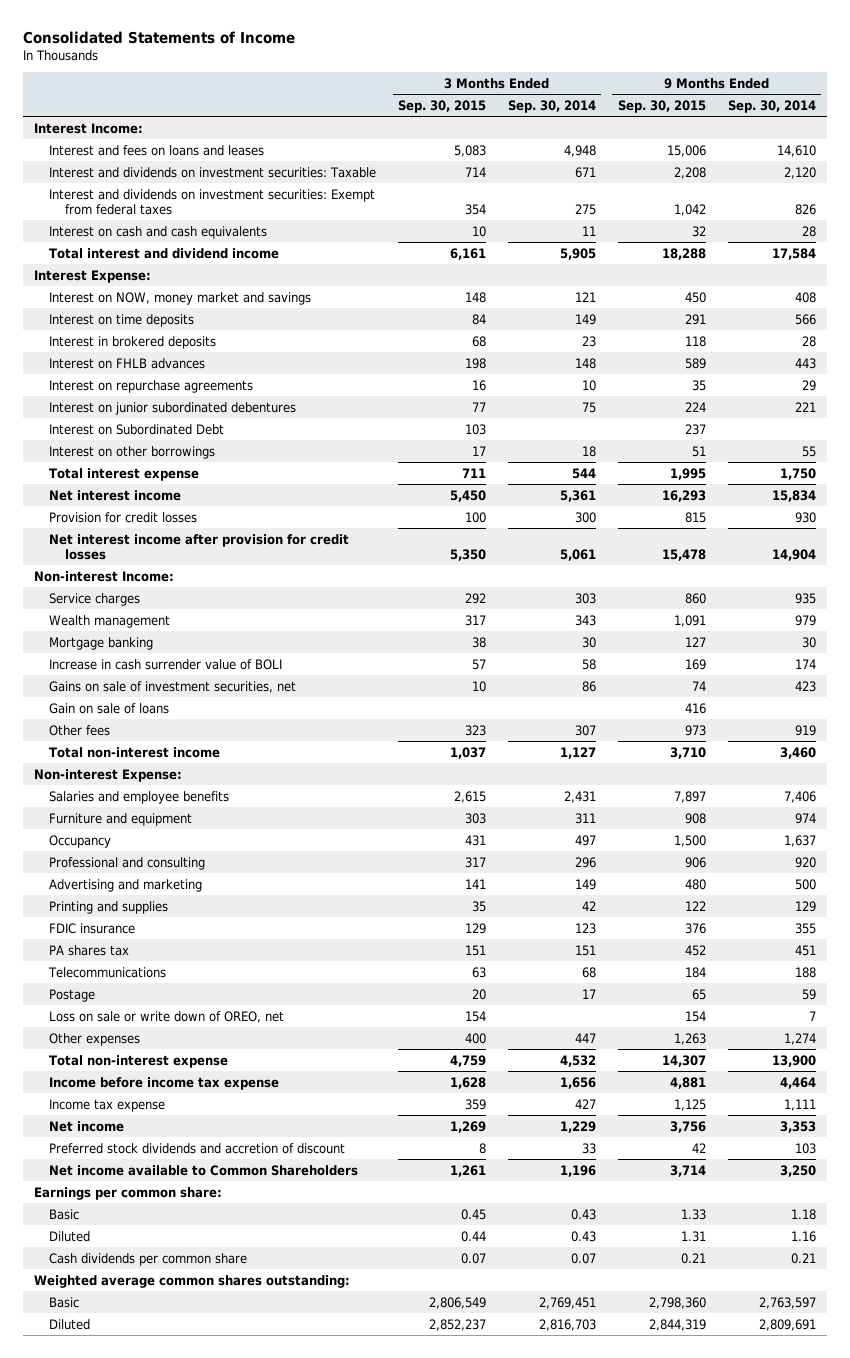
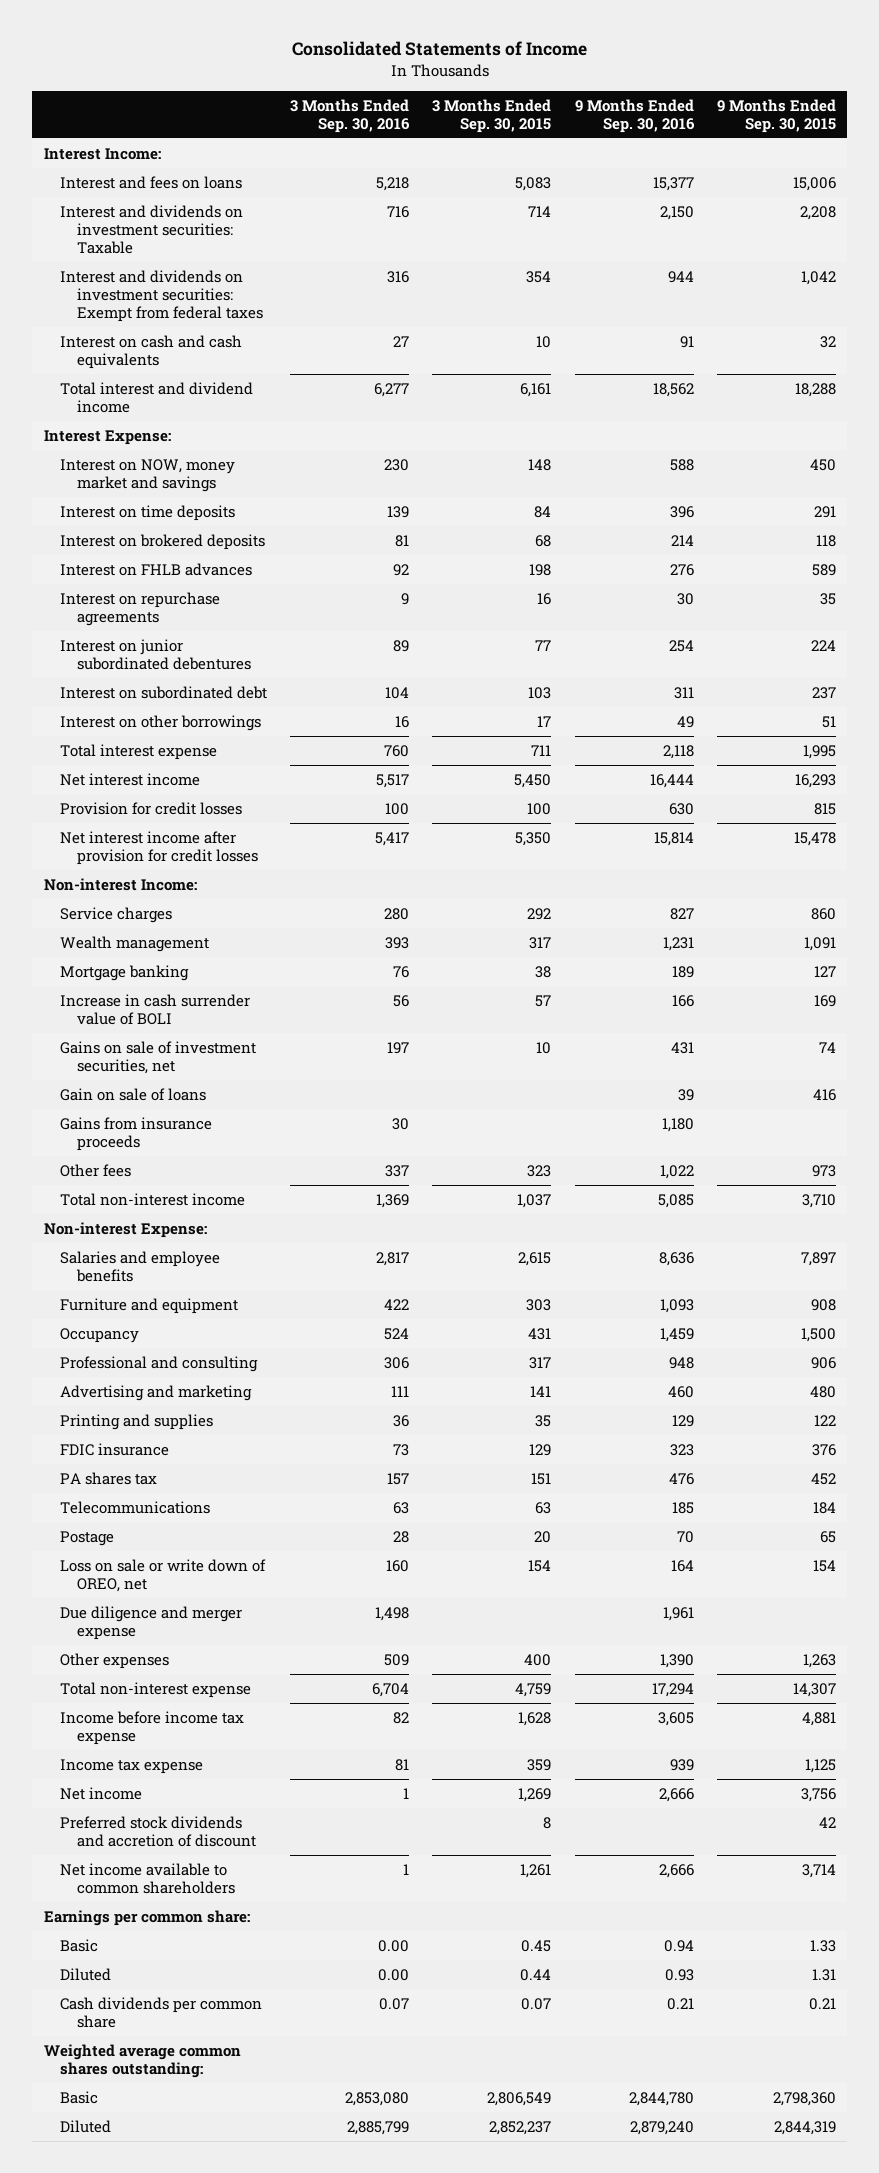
[507,99,596,113] Sep. 30, 2014 -> none
[727,99,816,113] Sep. 30, 2014 -> none
none -> [290,98,411,133] 3 Months Ended Sep. 30, 2016
none -> [574,98,695,133] 9 Months Ended Sep. 30, 2016
[49,144,265,156] Interest and fees on loans and leases -> [60,175,243,189] Interest and fees on loans
[49,335,217,349] Interest in brokered deposits -> [60,533,266,550] Interest on brokered deposits
[49,423,225,435] Interest on Subordinated Debt -> [60,685,268,699] Interest on subordinated debt
none -> [60,1116,213,1151] Gains from insurance proceeds
none -> [60,1605,243,1640] Due diligence and merger expense
[49,1164,359,1176] Net income available to Common Shareholders -> [60,1862,235,1894] Net income available to common shareholders

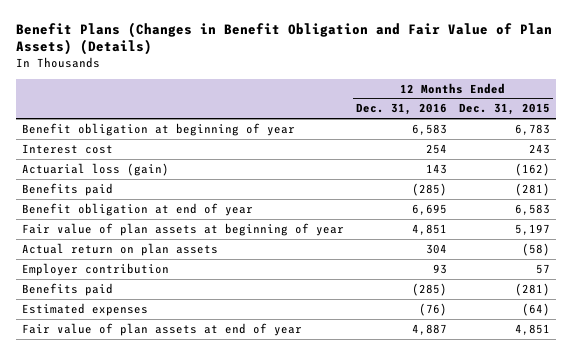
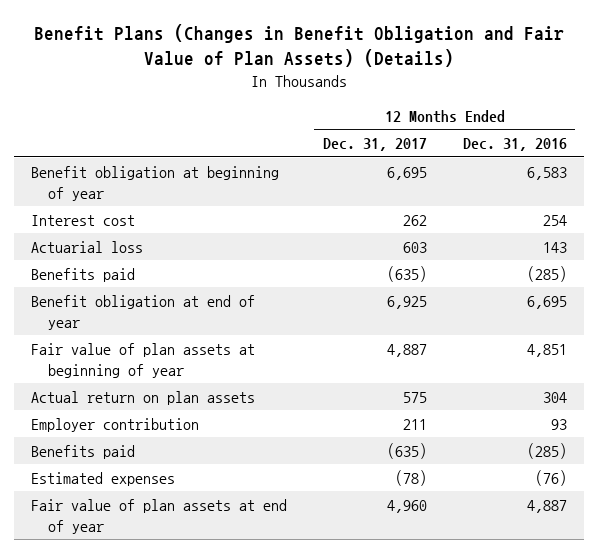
[458,103,550,116] Dec. 31, 2015 -> none
none -> [323,138,428,152] Dec. 31, 2017
[21,162,169,176] Actuarial loss (gain) -> [31,240,144,253] Actuarial loss

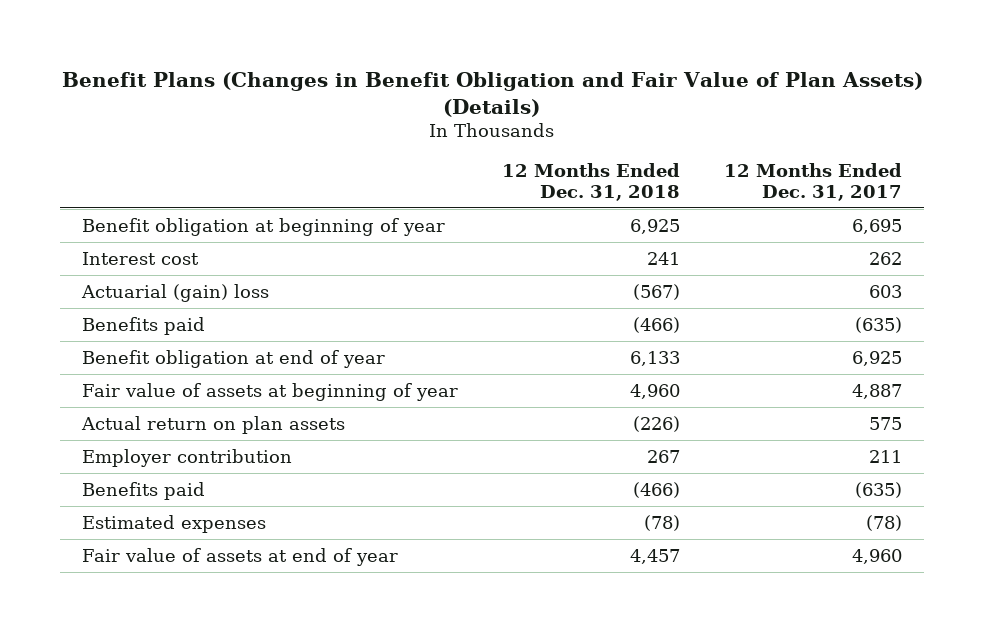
[462,138,567,152] Dec. 31, 2016 -> none
none -> [501,163,680,202] 12 Months Ended Dec. 31, 2018
[31,240,144,253] Actuarial loss -> [80,283,269,302] Actuarial (gain) loss
[31,342,256,378] Fair value of plan assets at beginning of year -> [81,382,458,401] Fair value of assets at beginning of year
[31,498,288,534] Fair value of plan assets at end of year -> [81,547,398,566] Fair value of assets at end of year

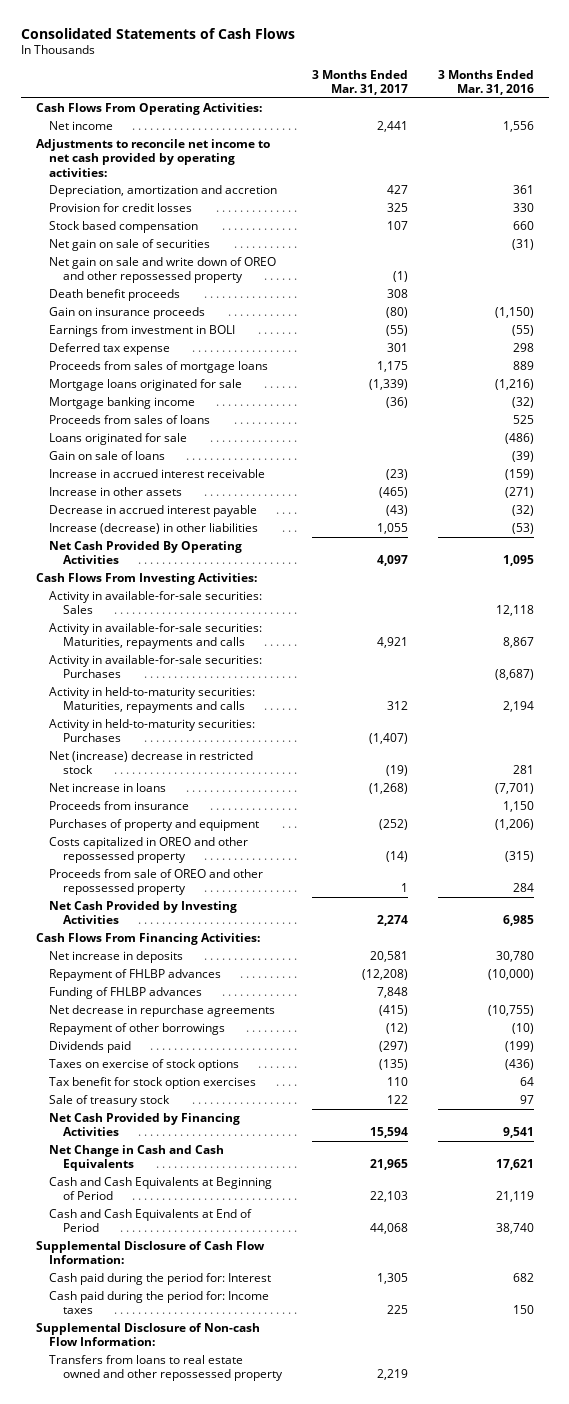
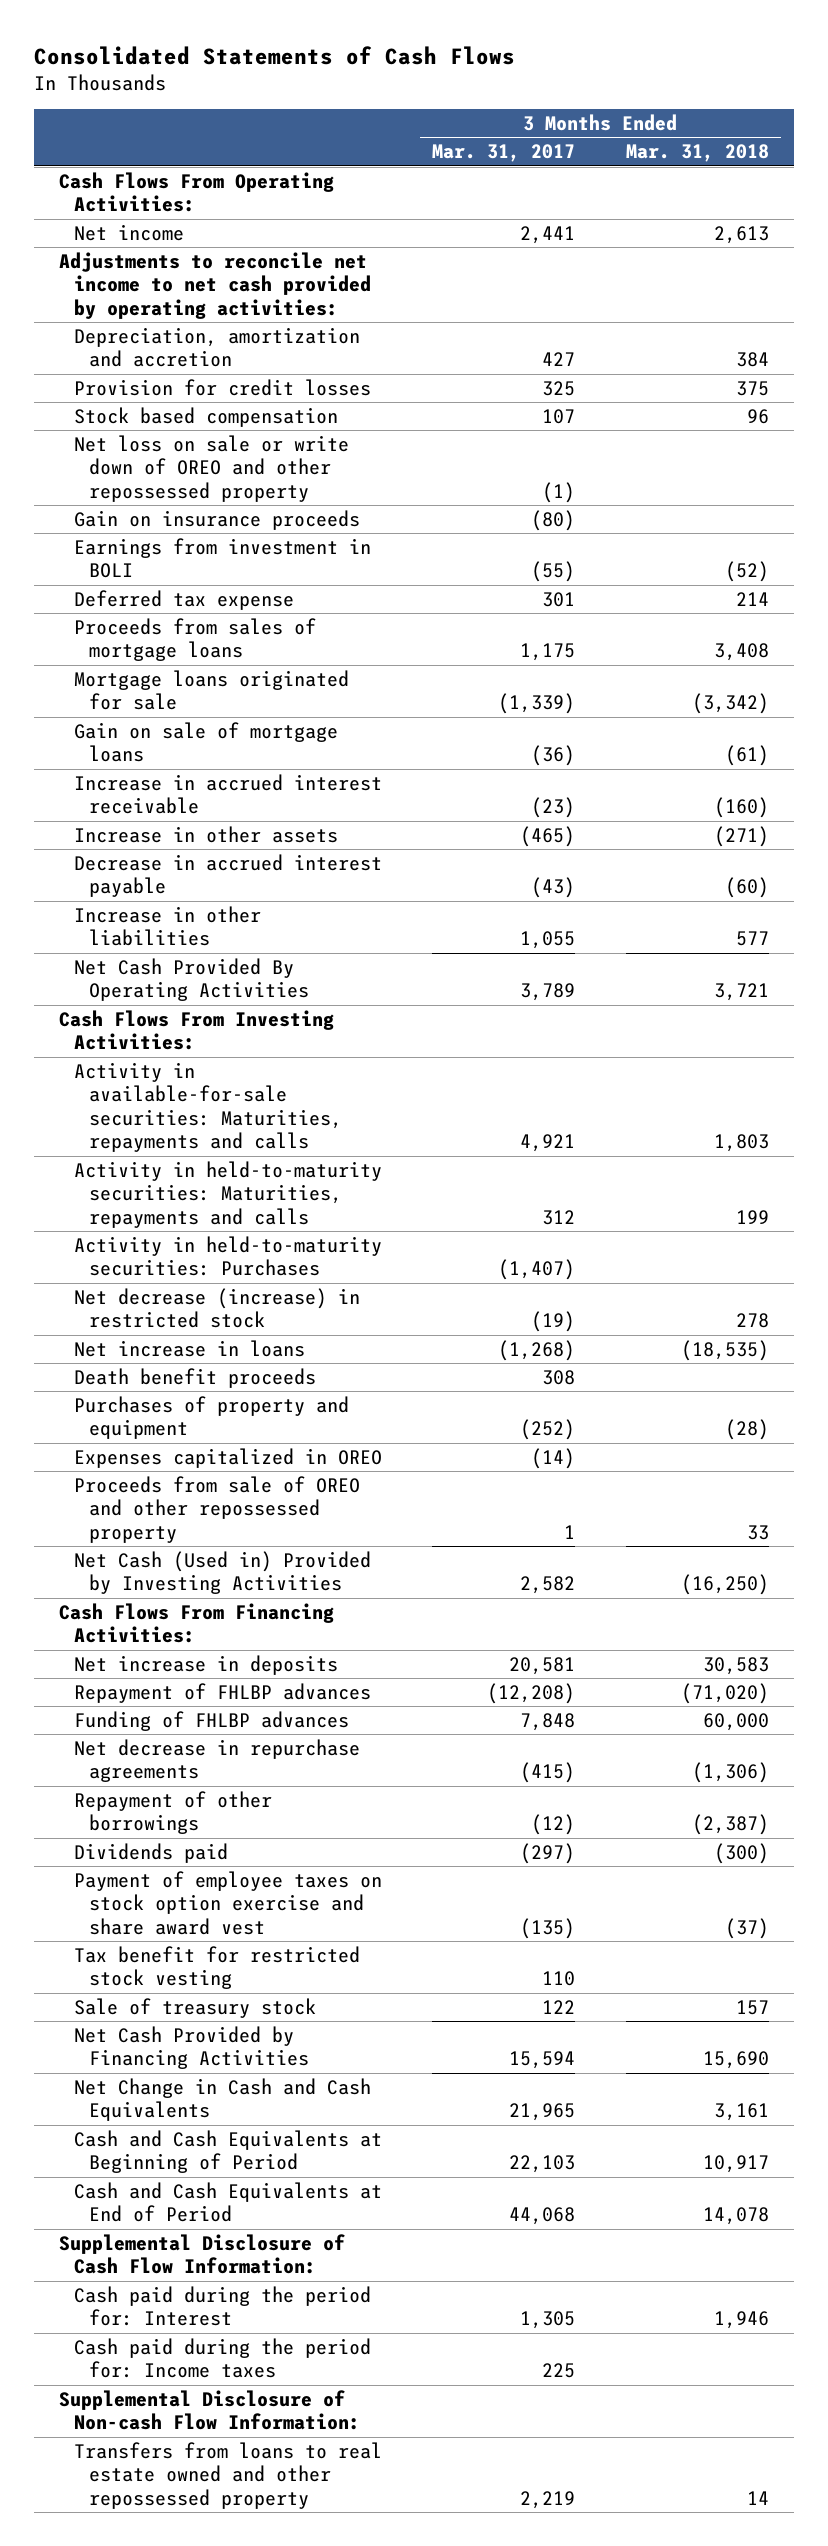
[437,69,534,96] 3 Months Ended Mar. 31, 2016 -> none
none -> [625,144,769,163] Mar. 31, 2018
[49,238,211,251] Net gain on sale of securities -> none
[49,256,277,284] Net gain on sale and write down of OREO and other repossessed property -> [73,434,349,502] Net loss on sale or write down of OREO and other repossessed property
[49,414,211,424] Proceeds from sales of loans -> none
[49,432,188,445] Loans originated for sale -> none
[49,450,166,460] Gain on sale of loans -> none
[49,396,196,409] Mortgage banking income -> [73,721,338,763] Gain on sale of mortgage loans
[49,522,259,534] Increase (decrease) in other liabilities -> [73,905,261,947] Increase in other liabilities
[376,555,408,567] 4,097 -> [520,983,576,1002] 3,789
[49,590,263,615] Activity in available-for-sale securities: Sales -> none
[49,654,263,679] Activity in available-for-sale securities: Purchases -> none
[49,750,254,775] Net (increase) decrease in restricted stock -> [73,1287,360,1329] Net decrease (increase) in restricted stock
[49,800,190,810] Proceeds from insurance -> none
[49,288,181,301] Death benefit proceeds -> [73,1367,316,1388] Death benefit proceeds
[49,836,249,864] Costs capitalized in OREO and other repossessed property -> none
none -> [73,1447,382,1468] Expenses capitalized in OREO
[49,900,238,925] Net Cash Provided by Investing Activities -> [73,1550,371,1595] Net Cash (Used in) Provided by Investing Activities
[376,915,408,927] 2,274 -> [520,1576,576,1595] 2,582
[49,1058,240,1071] Taxes on exercise of stock options -> [73,1870,382,1935] Payment of employee taxes on stock option exercise and share award vest
[49,1076,257,1089] Tax benefit for stock option exercises -> [73,1945,360,1990] Tax benefit for restricted stock vesting

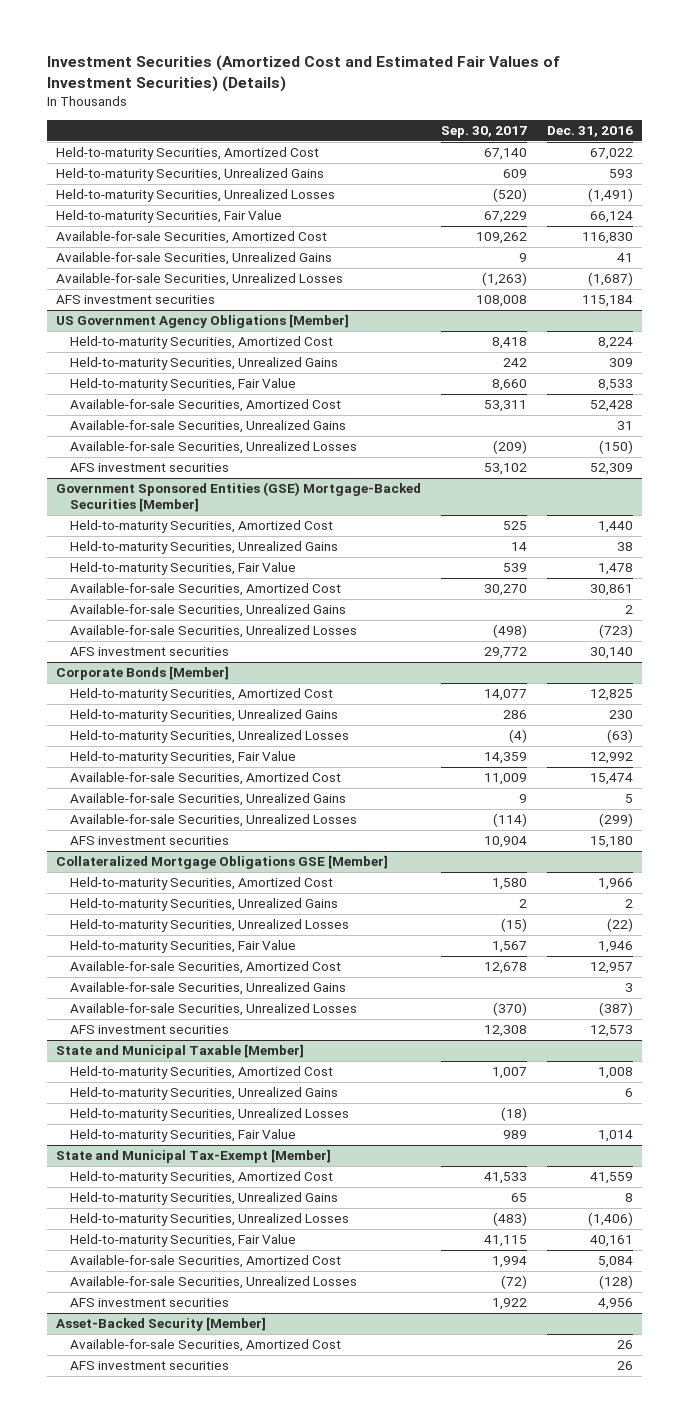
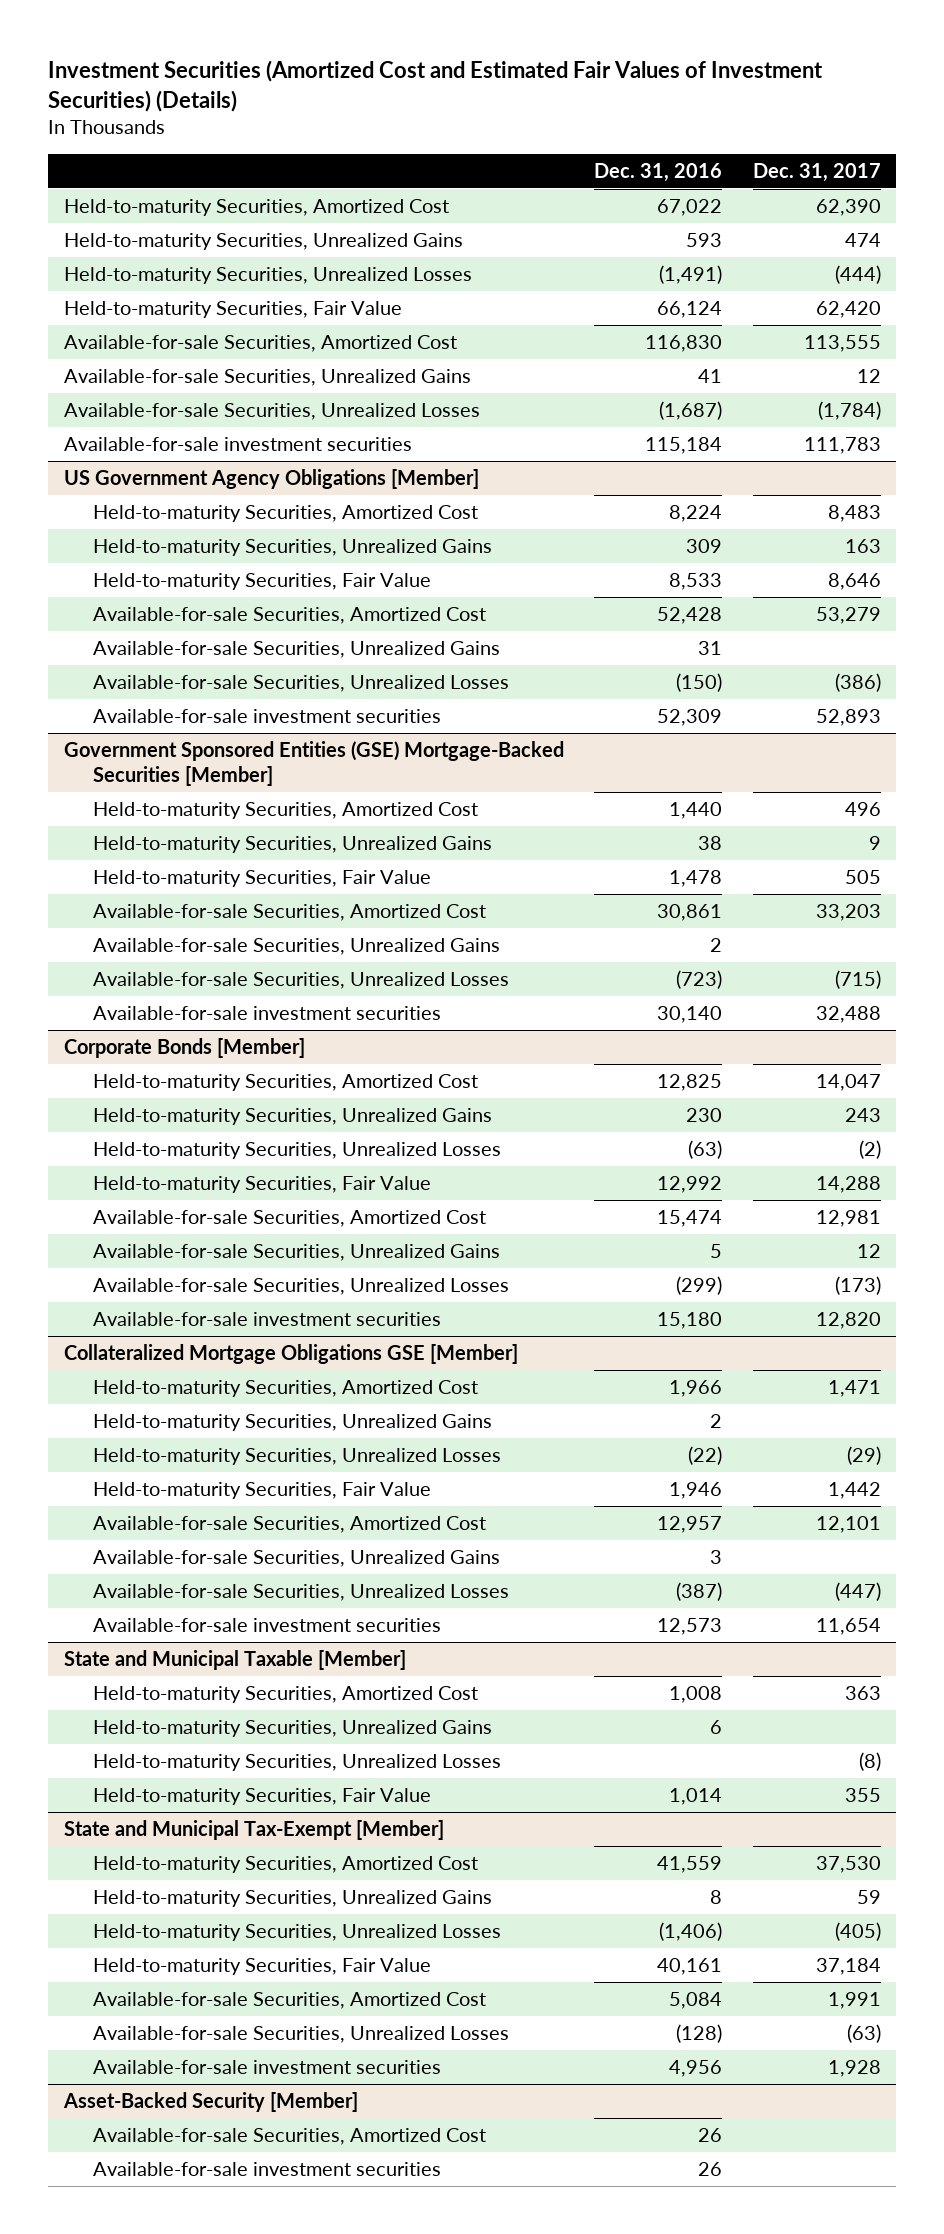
[441,125,528,138] Sep. 30, 2017 -> none
none -> [752,162,881,182] Dec. 31, 2017
[56,295,216,305] AFS investment securities -> [63,436,412,451] Available-for-sale investment securities
[69,463,229,473] AFS investment securities -> [92,708,441,723] Available-for-sale investment securities
[69,647,229,657] AFS investment securities -> [92,1005,441,1020] Available-for-sale investment securities
[69,836,229,846] AFS investment securities -> [92,1311,441,1326] Available-for-sale investment securities
[69,1025,229,1035] AFS investment securities -> [92,1617,441,1632] Available-for-sale investment securities
[69,1298,229,1308] AFS investment securities -> [92,2059,441,2074] Available-for-sale investment securities
[69,1361,229,1371] AFS investment securities -> [92,2161,441,2176] Available-for-sale investment securities

